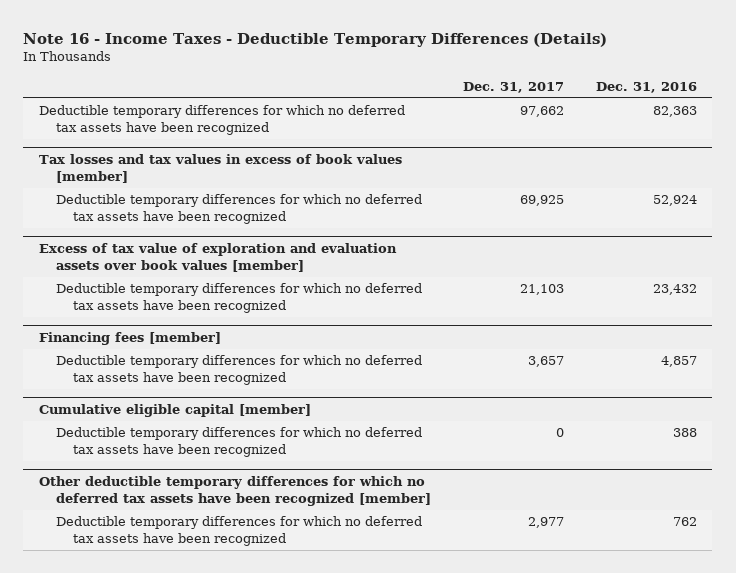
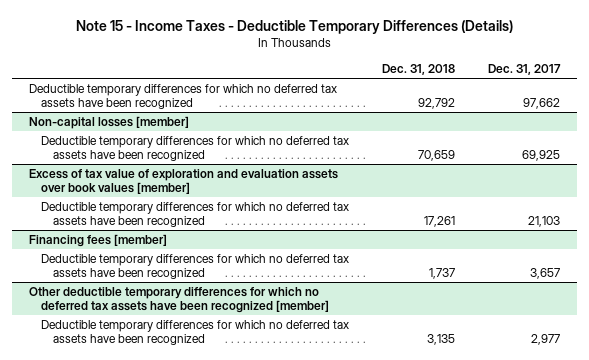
[23,32,608,47] Note 16 - Income Taxes - Deductible Temporary Differences (Details) -> [75,20,513,35] Note 15 - Income Taxes - Deductible Temporary Differences (Details)
[595,81,697,93] Dec. 31, 2016 -> none
none -> [382,64,456,76] Dec. 31, 2018
[39,153,403,183] Tax losses and tax values in excess of book values [member] -> none
none -> [28,115,189,129] Non-capital losses [member]
[39,403,312,417] Cumulative eligible capital [member] -> none
[56,427,423,458] Deductible temporary differences for which no deferred tax assets have been recognized -> none

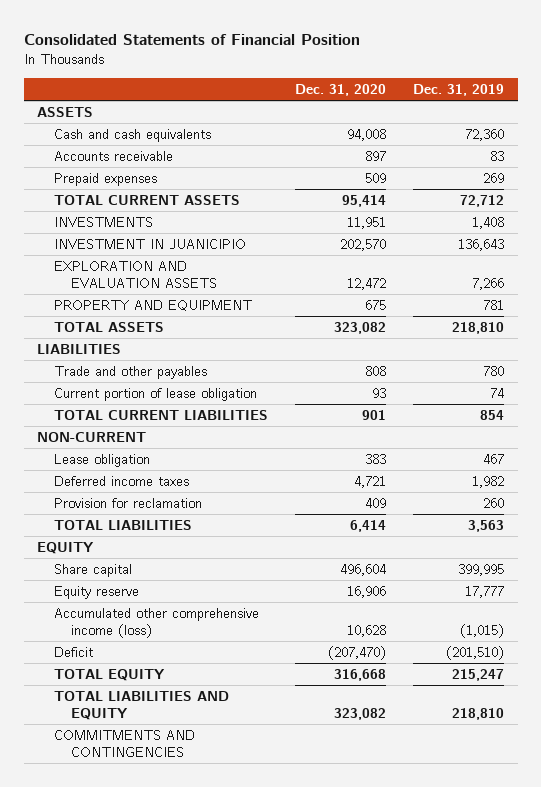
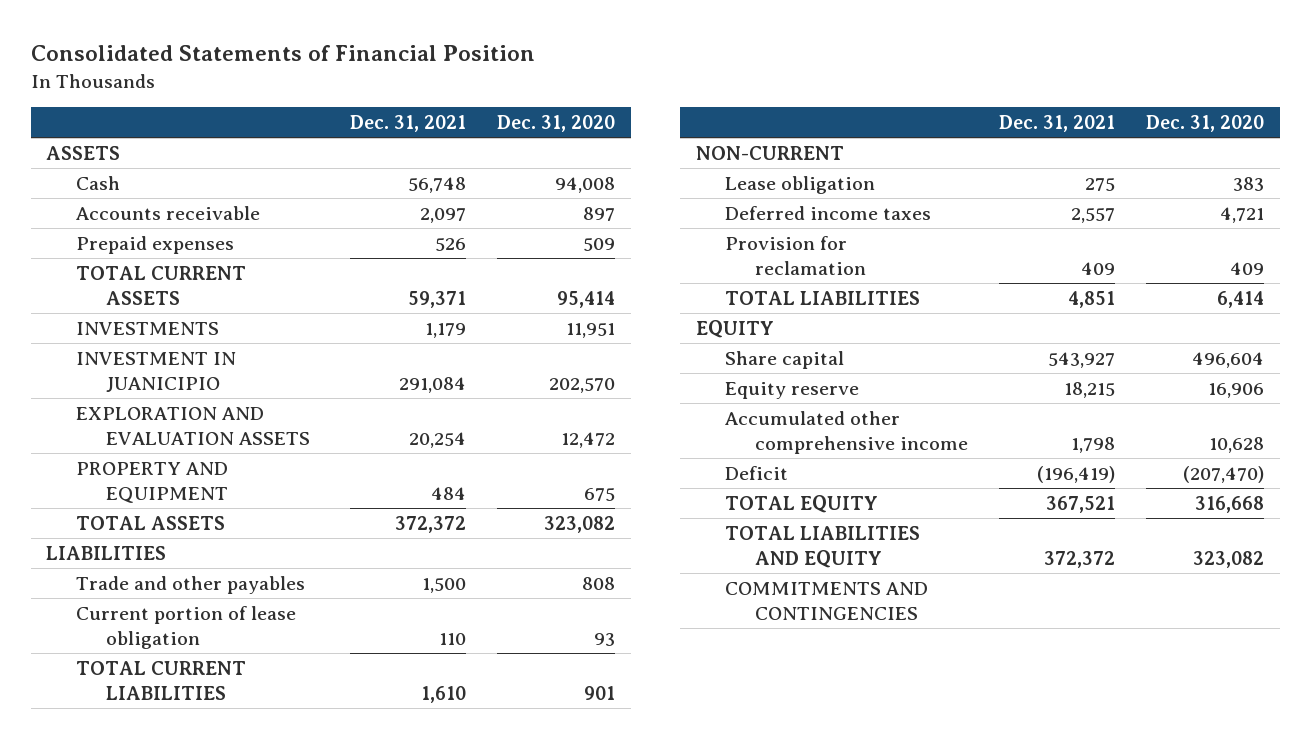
[413,84,505,97] Dec. 31, 2019 -> none
none -> [350,115,467,133] Dec. 31, 2021
[53,128,211,142] Cash and cash equivalents -> [76,175,121,190] Cash
[53,607,259,639] Accumulated other comprehensive income (loss) -> [725,410,968,454] Accumulated other comprehensive income

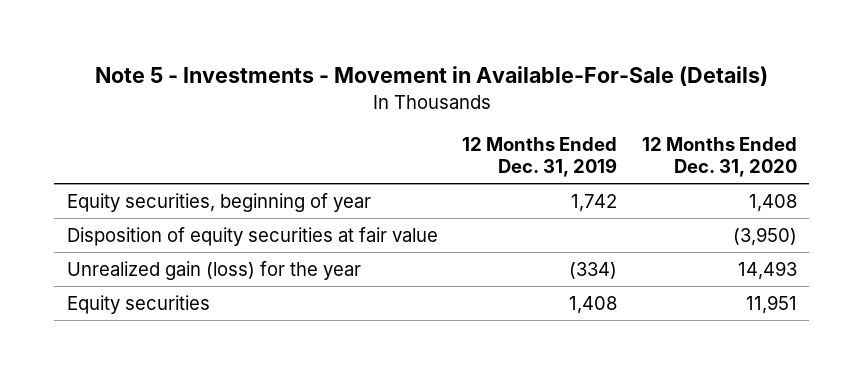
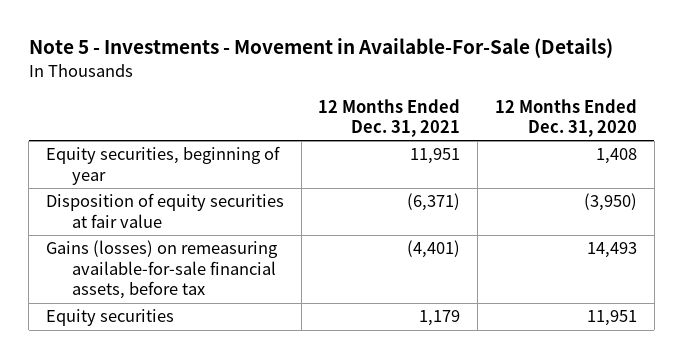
[462,137,618,177] 12 Months Ended Dec. 31, 2019 -> none
none -> [318,98,461,138] 12 Months Ended Dec. 31, 2021
[66,261,361,281] Unrealized gain (loss) for the year -> [45,240,278,300] Gains (losses) on remeasuring available-for-sale financial assets, before tax

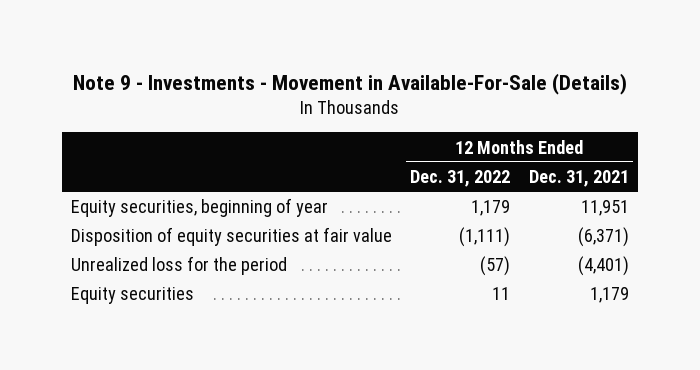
[28,38,613,59] Note 5 - Investments - Movement in Available-For-Sale (Details) -> [72,72,627,95] Note 9 - Investments - Movement in Available-For-Sale (Details)
[495,98,638,138] 12 Months Ended Dec. 31, 2020 -> none
none -> [410,170,511,188] Dec. 31, 2022
[45,240,278,300] Gains (losses) on remeasuring available-for-sale financial assets, before tax -> [71,256,288,276] Unrealized loss for the period

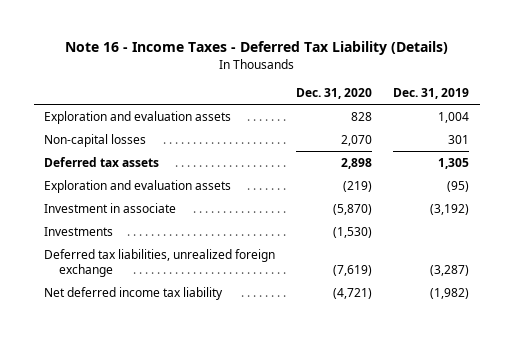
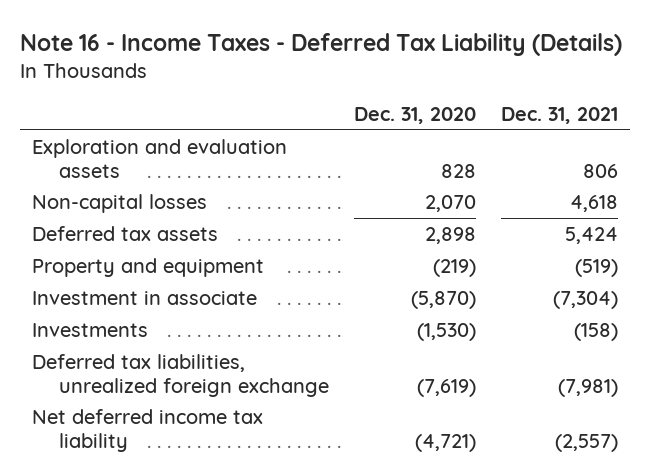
[393,87,470,99] Dec. 31, 2019 -> none
none -> [500,107,618,125] Dec. 31, 2021
[44,180,232,194] Exploration and evaluation assets -> [32,257,265,277] Property and equipment

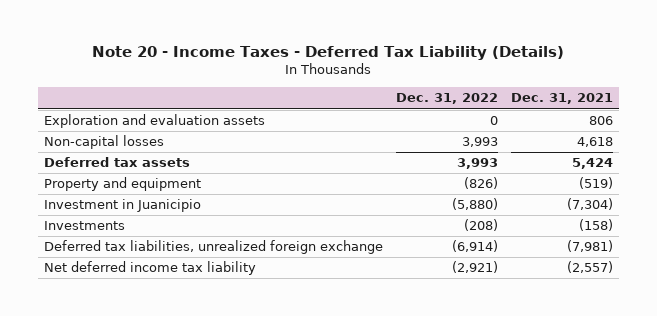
[19,33,622,57] Note 16 - Income Taxes - Deferred Tax Liability (Details) -> [92,46,565,61] Note 20 - Income Taxes - Deferred Tax Liability (Details)
[353,107,476,125] Dec. 31, 2020 -> none
none -> [395,93,498,105] Dec. 31, 2022
[32,290,258,305] Investment in associate -> [44,199,202,213] Investment in Juanicipio

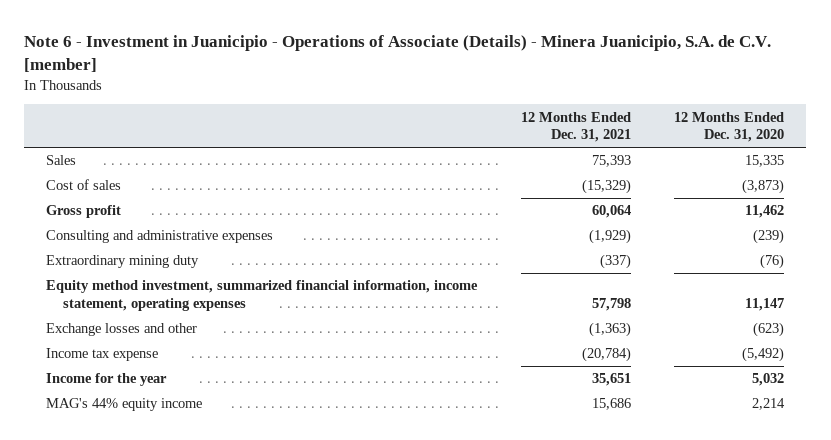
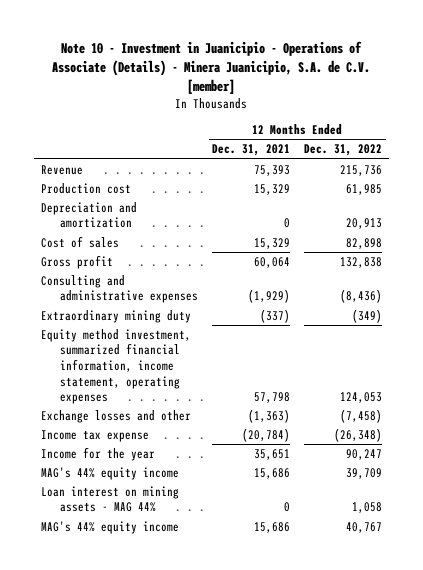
[24,35,772,72] Note 6 - Investment in Juanicipio - Operations of Associate (Details) - Minera Juanicipio, S.A. de C.V. [member] -> [52,40,371,95] Note 10 - Investment in Juanicipio - Operations of Associate (Details) - Minera Juanicipio, S.A. de C.V. [member]
[674,111,785,143] 12 Months Ended Dec. 31, 2020 -> none
none -> [304,144,383,157] Dec. 31, 2022
[46,155,77,166] Sales -> [40,164,83,175] Revenue
none -> [40,182,131,194] Production cost
none -> [40,201,137,229] Depreciation and amortization
[581,179,631,195] (15,329) -> [254,237,291,249] 15,329
none -> [40,485,179,513] Loan interest on mining assets - MAG 44%
none -> [40,520,179,534] MAG's 44% equity income

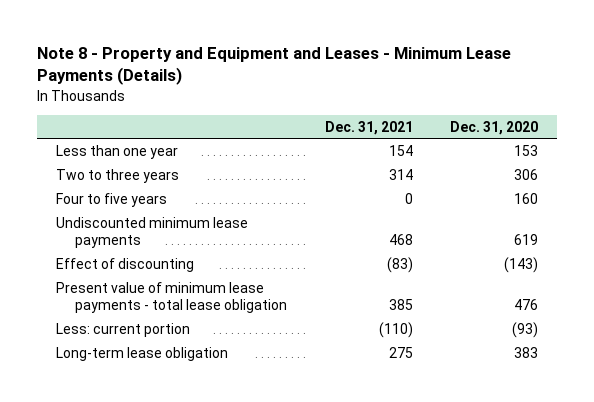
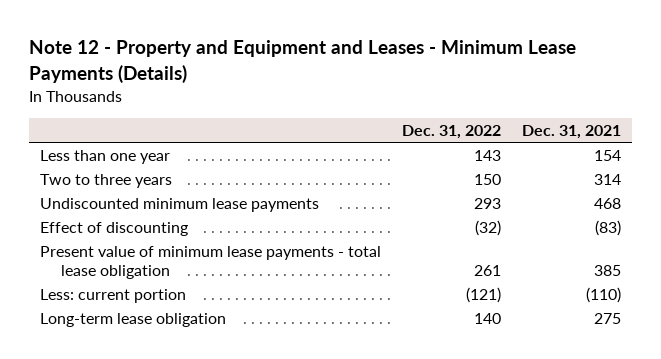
[37,47,512,86] Note 8 - Property and Equipment and Leases - Minimum Lease Payments (Details) -> [29,40,577,83] Note 12 - Property and Equipment and Leases - Minimum Lease Payments (Details)
[450,120,539,135] Dec. 31, 2020 -> none
none -> [401,124,501,139] Dec. 31, 2022
[56,192,168,207] Four to five years -> none

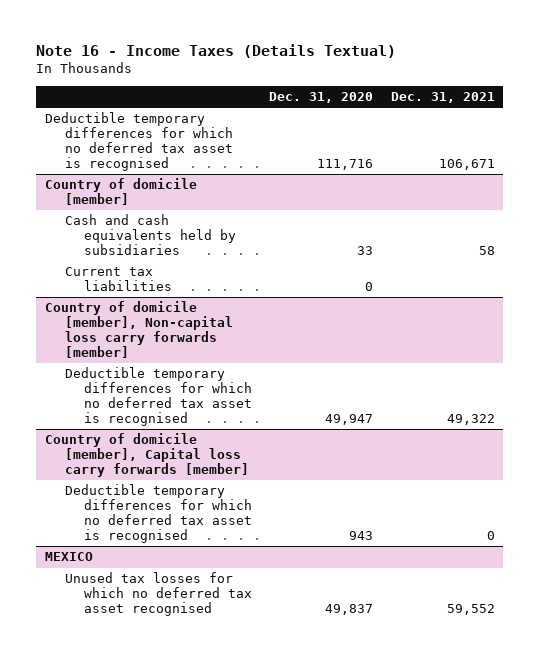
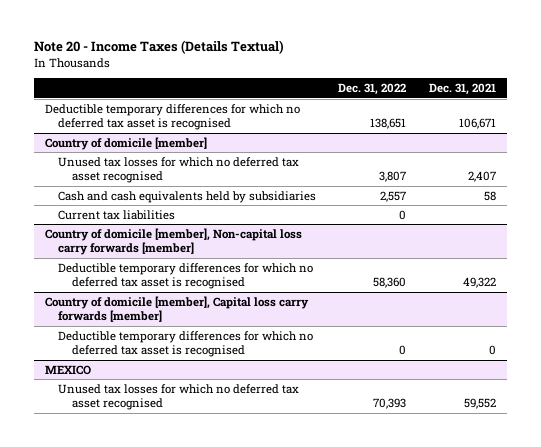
[36,44,397,59] Note 16 - Income Taxes (Details Textual) -> [33,40,284,55] Note 20 - Income Taxes (Details Textual)
[269,92,374,104] Dec. 31, 2020 -> none
none -> [338,83,407,96] Dec. 31, 2022
none -> [58,156,300,184] Unused tax losses for which no deferred tax asset recognised

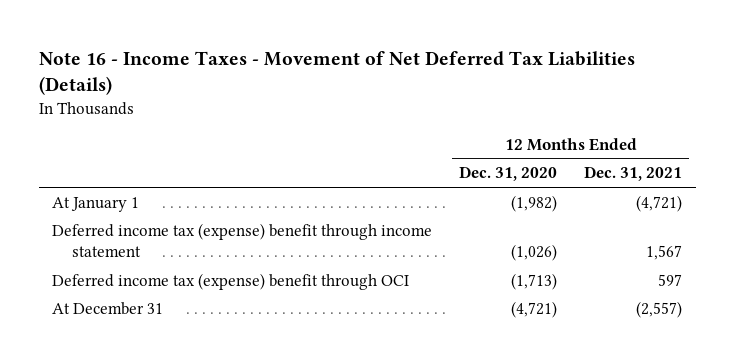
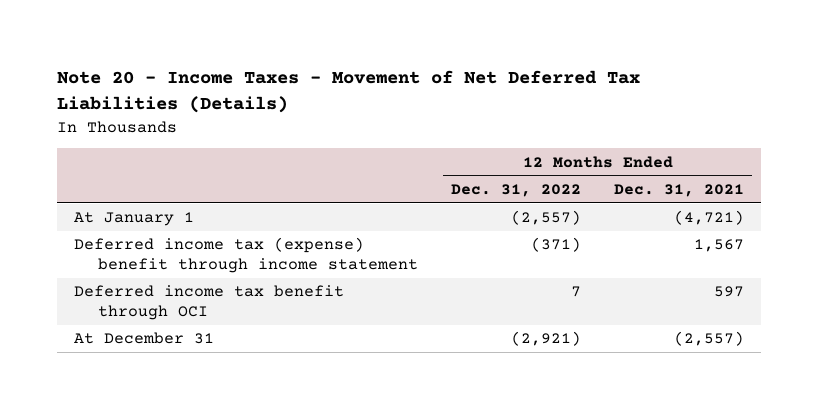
[38,50,635,95] Note 16 - Income Taxes - Movement of Net Deferred Tax Liabilities (Details) -> [57,70,641,114] Note 20 - Income Taxes - Movement of Net Deferred Tax Liabilities (Details)
[459,166,558,182] Dec. 31, 2020 -> none
none -> [450,184,581,198] Dec. 31, 2022
[52,272,410,290] Deferred income tax (expense) benefit through OCI -> [73,285,344,320] Deferred income tax benefit through OCI

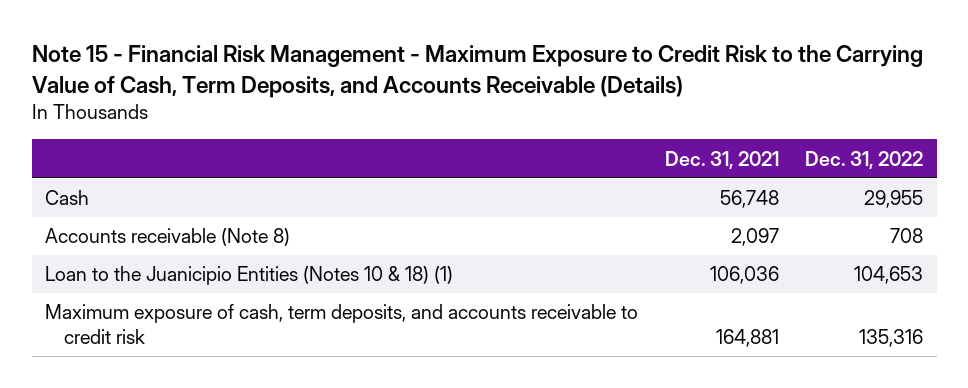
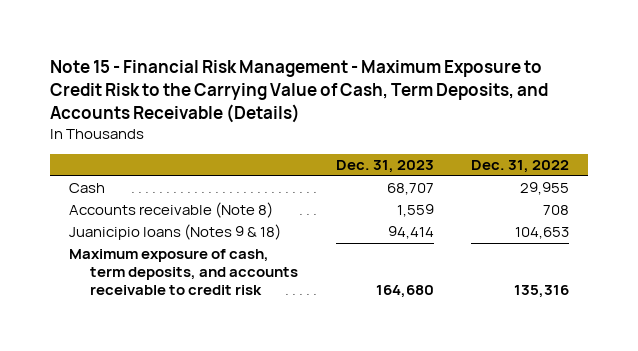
[664,150,779,169] Dec. 31, 2021 -> none
none -> [335,160,434,174] Dec. 31, 2023
[44,266,453,286] Loan to the Juanicipio Entities (Notes 10 & 18) (1) -> [68,224,281,241] Juanicipio loans (Notes 9 & 18)

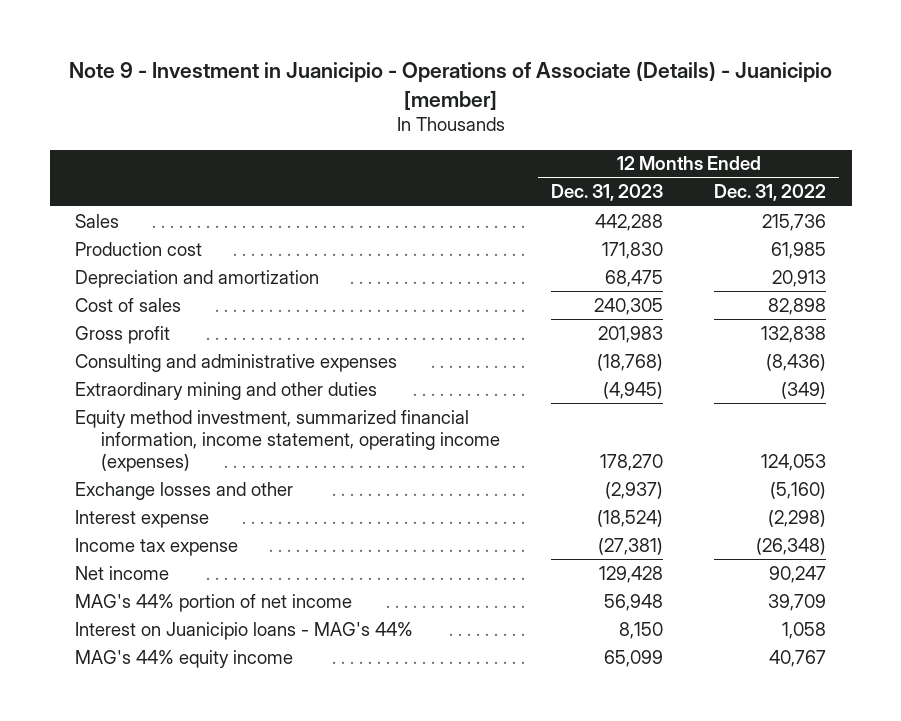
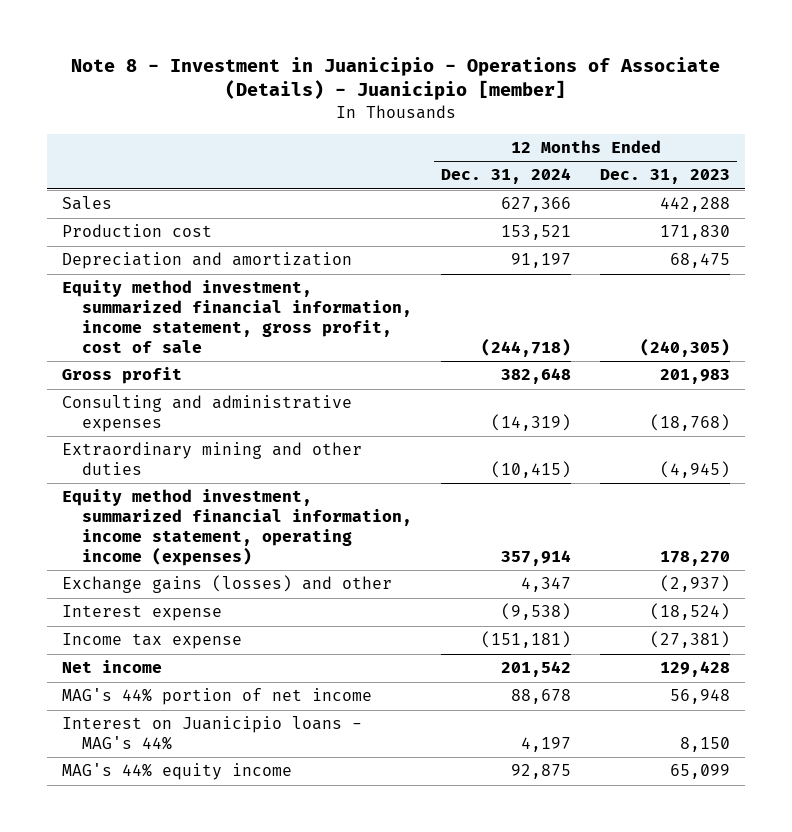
[68,61,832,110] Note 9 - Investment in Juanicipio - Operations of Associate (Details) - Juanicipio [member] -> [70,56,720,101] Note 8 - Investment in Juanicipio - Operations of Associate (Details) - Juanicipio [member]
[714,184,827,202] Dec. 31, 2022 -> none
none -> [441,168,572,185] Dec. 31, 2024
[75,297,182,312] Cost of sales -> none
none -> [61,280,413,353] Equity method investment, summarized financial information, income statement, gross profit, cost of sale
[75,481,294,500] Exchange losses and other -> [61,575,392,594] Exchange gains (losses) and other

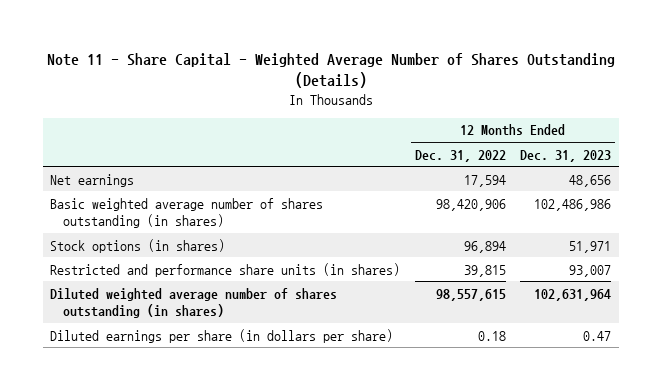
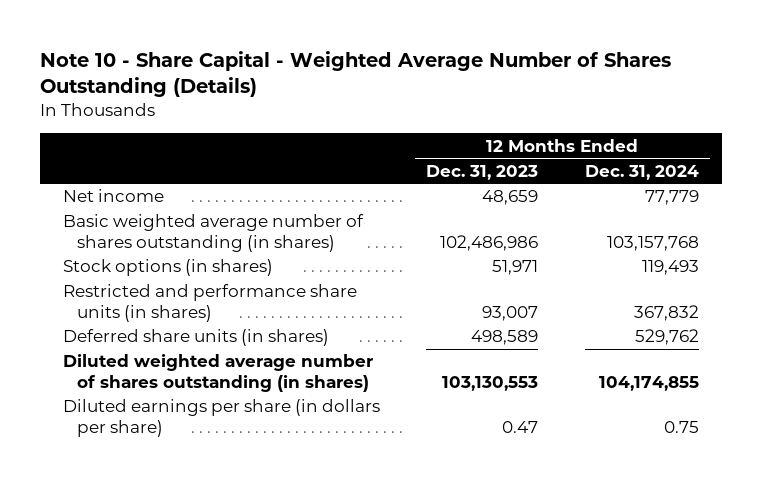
[46,52,615,89] Note 11 - Share Capital - Weighted Average Number of Shares Outstanding (Details) -> [39,50,671,98] Note 10 - Share Capital - Weighted Average Number of Shares Outstanding (Details)
[414,149,506,162] Dec. 31, 2022 -> none
none -> [584,164,699,180] Dec. 31, 2024
[49,173,134,187] Net earnings -> [63,189,165,203] Net income
[569,174,612,187] 48,656 -> [482,190,539,206] 48,659
none -> [63,329,330,347] Deferred share units (in shares)
[534,288,612,301] 102,631,964 -> [442,375,539,391] 103,130,553

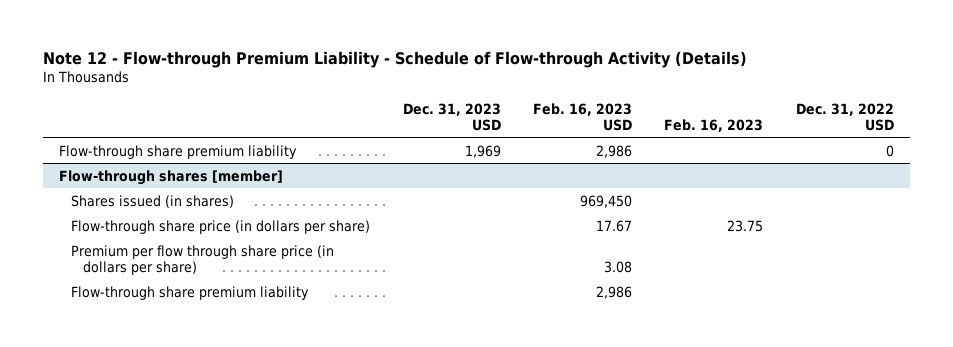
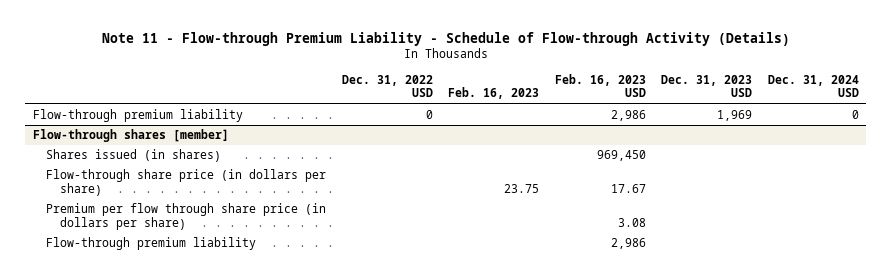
[42,51,747,69] Note 12 - Flow-through Premium Liability - Schedule of Flow-through Activity (Details) -> [101,31,790,46] Note 11 - Flow-through Premium Liability - Schedule of Flow-through Activity (Details)
none -> [767,74,859,98] Dec. 31, 2024 USD
[59,144,298,159] Flow-through share premium liability -> [32,109,243,123] Flow-through premium liability
[71,285,310,300] Flow-through share premium liability -> [46,237,257,251] Flow-through premium liability

